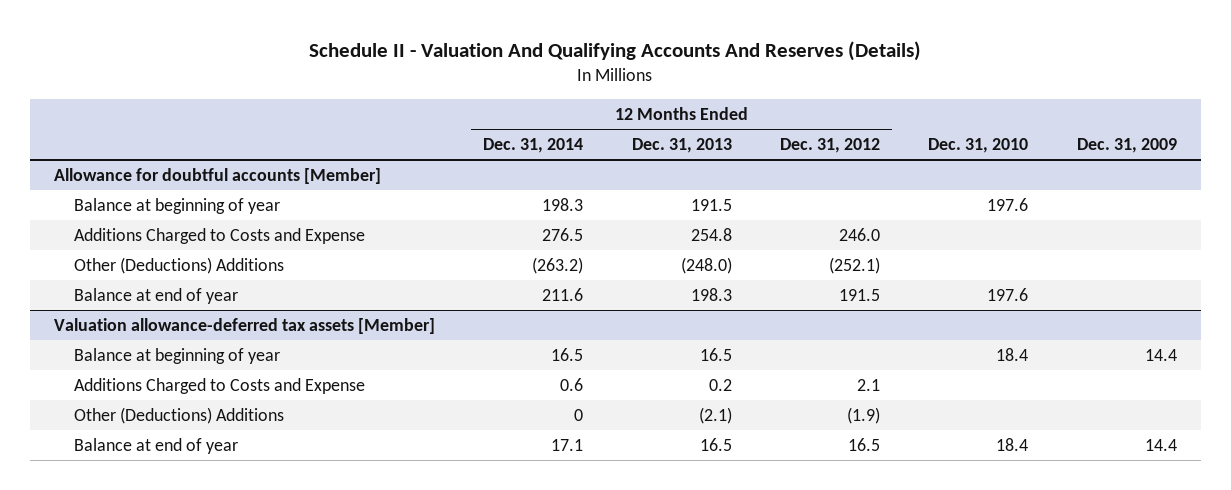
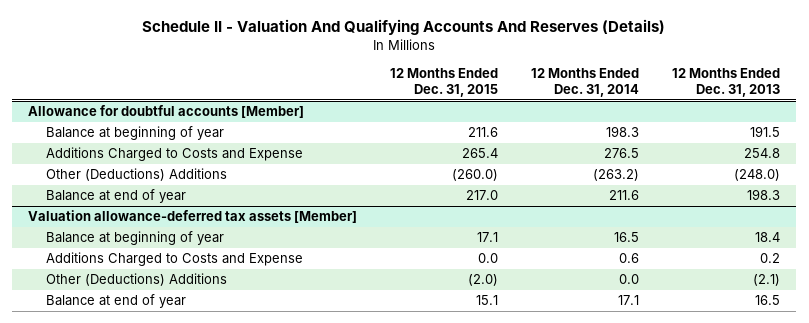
[779,137,880,153] Dec. 31, 2012 -> none
[928,137,1029,153] Dec. 31, 2010 -> none
[1076,137,1177,153] Dec. 31, 2009 -> none
none -> [390,67,499,98] 12 Months Ended Dec. 31, 2015
[699,347,732,361] 16.5 -> [755,232,781,243] 18.4
[574,408,584,421] 0 -> [619,274,640,285] 0.0

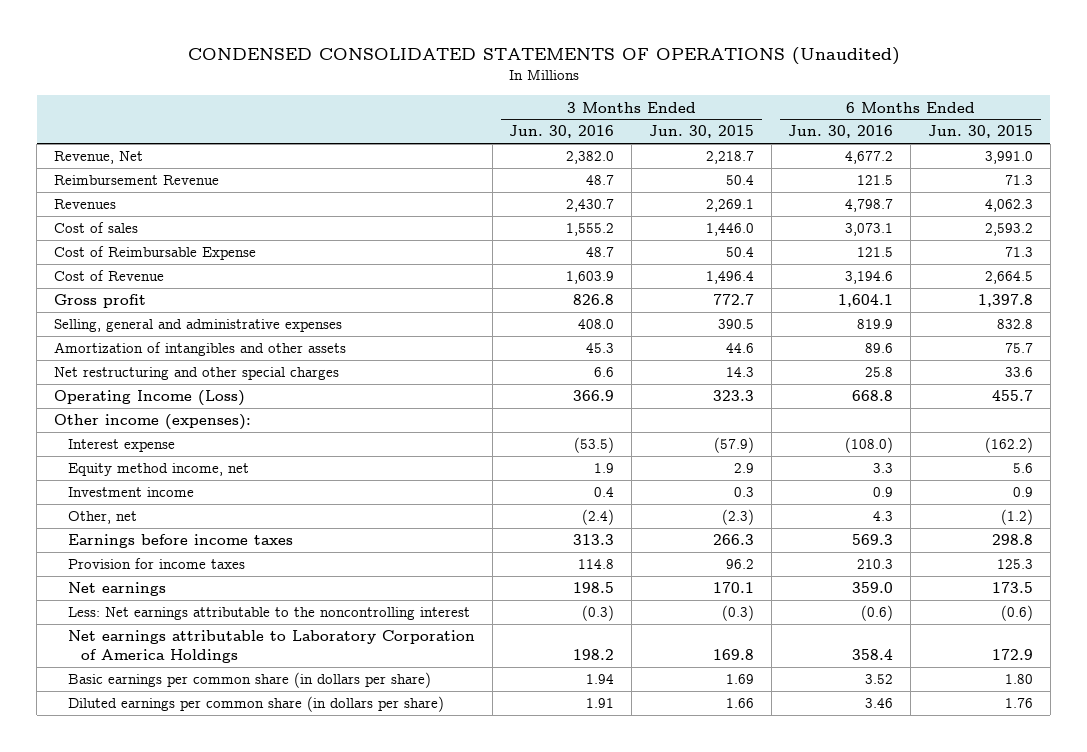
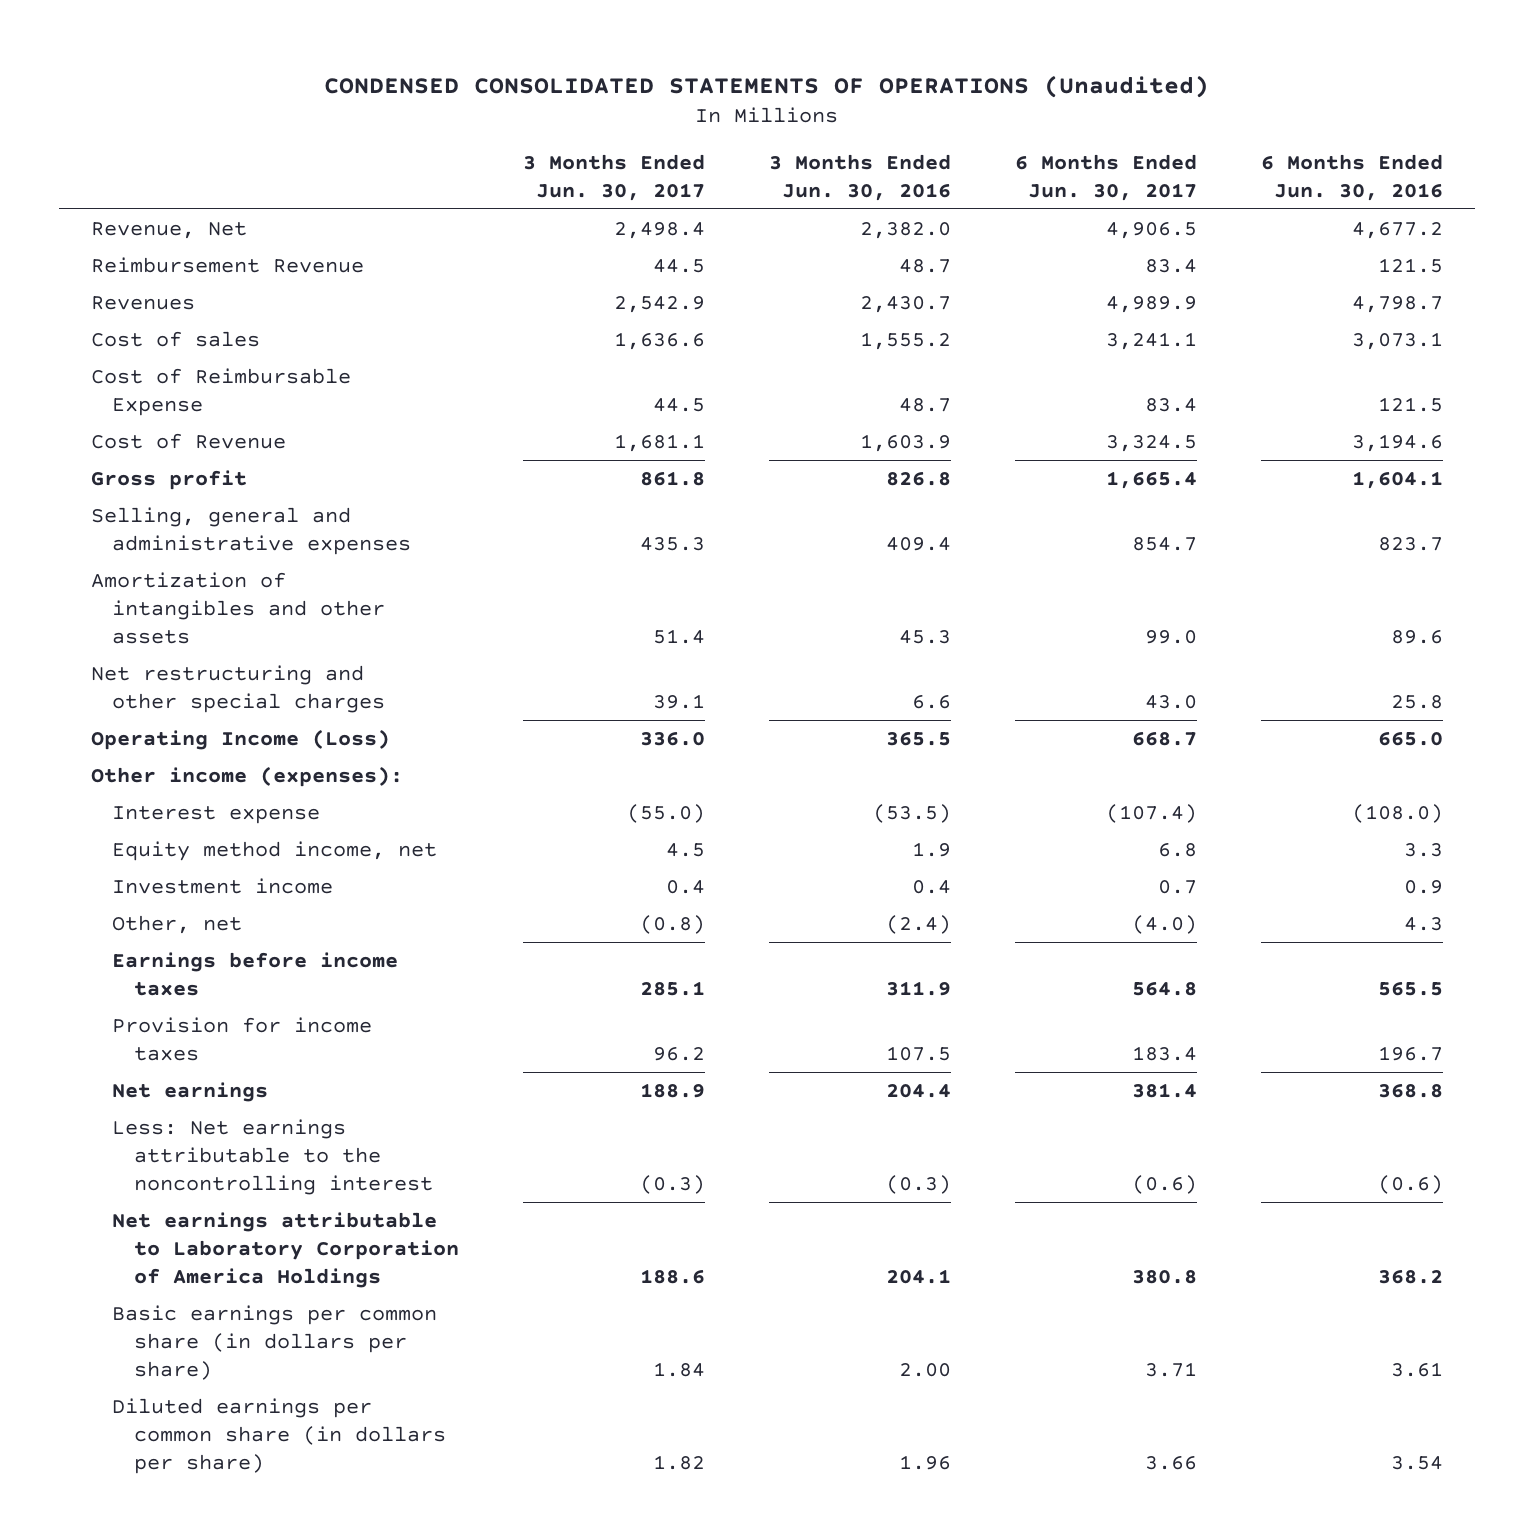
[648,125,754,139] Jun. 30, 2015 -> none
[927,125,1033,139] Jun. 30, 2015 -> none
none -> [522,153,705,202] 3 Months Ended Jun. 30, 2017
none -> [1015,153,1198,202] 6 Months Ended Jun. 30, 2017
[578,319,615,330] 408.0 -> [886,536,952,551] 409.4
[857,319,894,330] 819.9 -> [1378,536,1444,551] 823.7
[573,390,615,402] 366.9 -> [886,731,952,746] 365.5
[852,390,894,402] 668.8 -> [1378,731,1444,746] 665.0
[573,534,615,546] 313.3 -> [886,980,952,996] 311.9
[852,534,894,546] 569.3 -> [1378,981,1444,996] 565.5
[578,559,615,570] 114.8 -> [886,1045,952,1061] 107.5
[857,559,894,570] 210.3 -> [1378,1045,1444,1061] 196.7
[573,582,615,594] 198.5 -> [886,1083,952,1098] 204.4
[852,582,894,594] 359.0 -> [1378,1083,1444,1098] 368.8
[573,649,615,661] 198.2 -> [886,1269,952,1285] 204.1
[852,649,894,661] 358.4 -> [1378,1270,1444,1285] 368.2
[586,674,615,685] 1.94 -> [899,1363,952,1378] 2.00
[865,674,894,685] 3.52 -> [1391,1362,1444,1378] 3.61
[586,698,615,709] 1.91 -> [899,1455,952,1471] 1.96
[865,698,894,709] 3.46 -> [1391,1456,1444,1471] 3.54

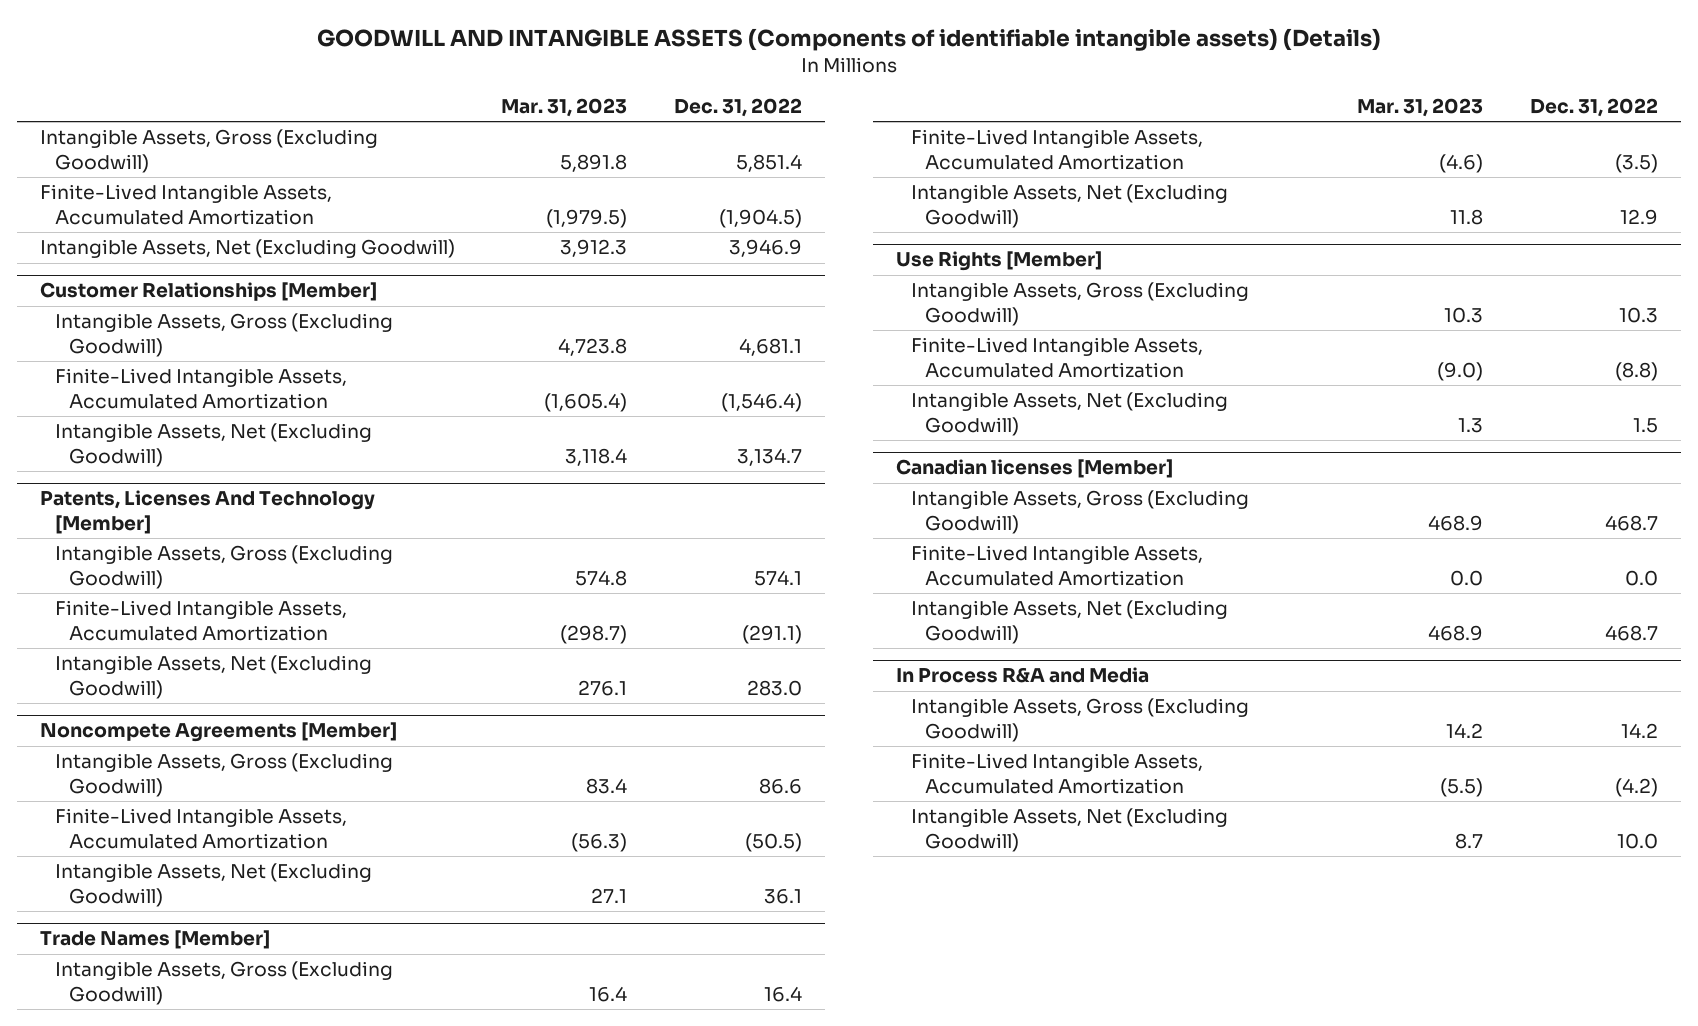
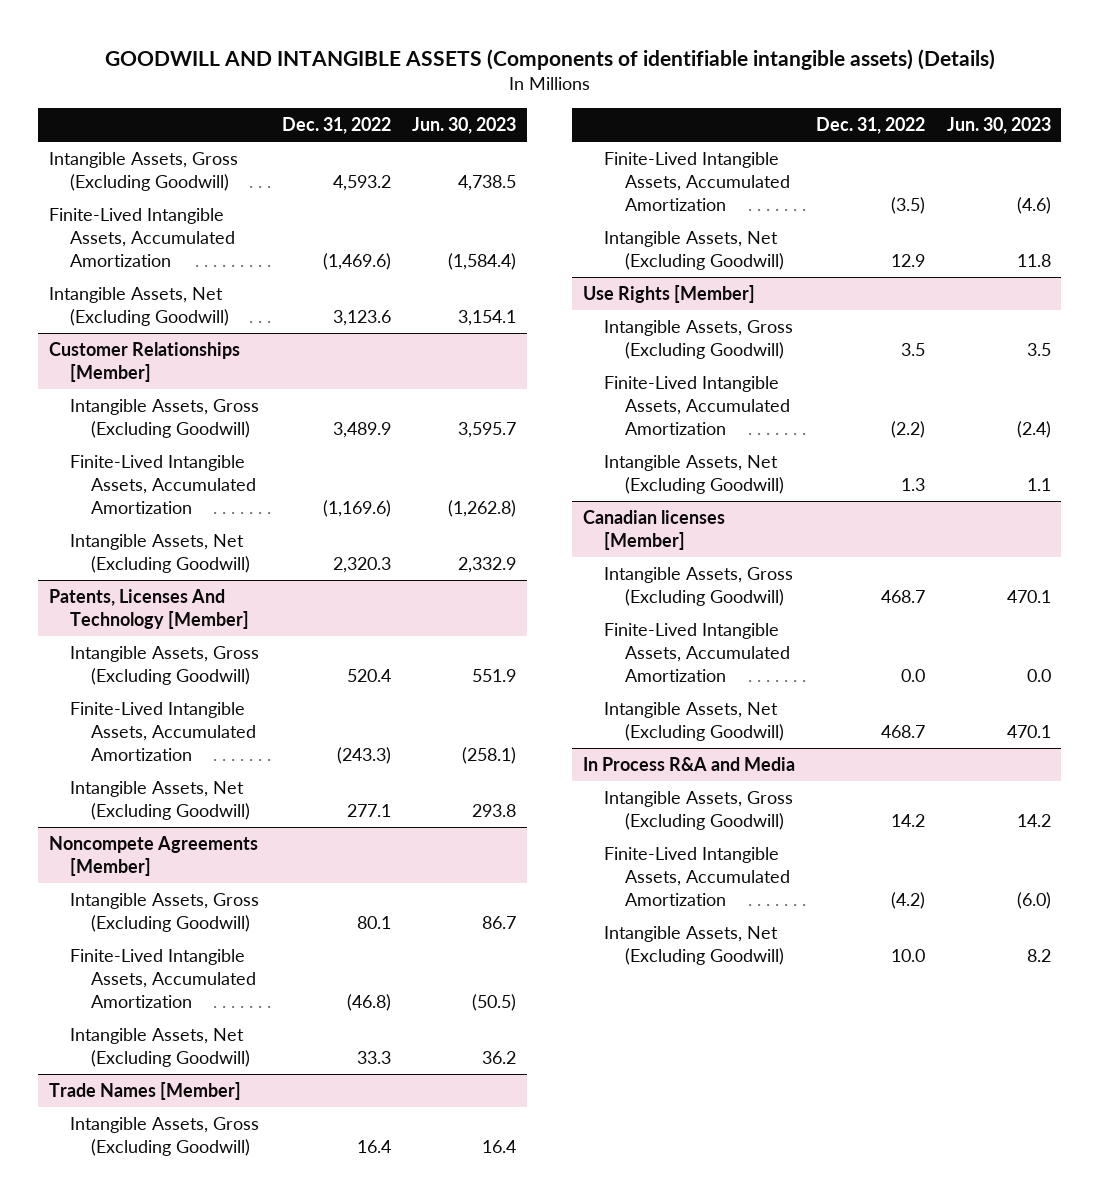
[501,97,628,117] Mar. 31, 2023 -> none
none -> [412,117,517,135] Jun. 30, 2023
[735,153,802,172] 5,851.4 -> [332,174,391,191] 4,593.2
[718,208,802,228] (1,904.5) -> [322,252,391,270] (1,469.6)
[728,239,802,258] 3,946.9 -> [332,309,391,326] 3,123.6
[738,337,802,356] 4,681.1 -> [332,421,391,438] 3,489.9
[720,392,802,412] (1,546.4) -> [322,499,391,517] (1,169.6)
[736,447,802,466] 3,134.7 -> [332,556,391,573] 2,320.3
[753,569,802,586] 574.1 -> [346,668,391,682] 520.4
[741,624,802,644] (291.1) -> [336,746,391,764] (243.3)
[746,679,802,696] 283.0 -> [346,803,391,817] 277.1
[758,777,802,794] 86.6 -> [356,915,391,929] 80.1
[744,832,802,852] (50.5) -> [346,993,391,1011] (46.8)
[763,888,802,904] 36.1 -> [356,1050,391,1064] 33.3
[1618,306,1658,323] 10.3 -> [901,342,926,356] 3.5
[1614,361,1658,381] (8.8) -> [891,420,926,438] (2.2)
[1632,417,1658,433] 1.5 -> [901,477,926,491] 1.3

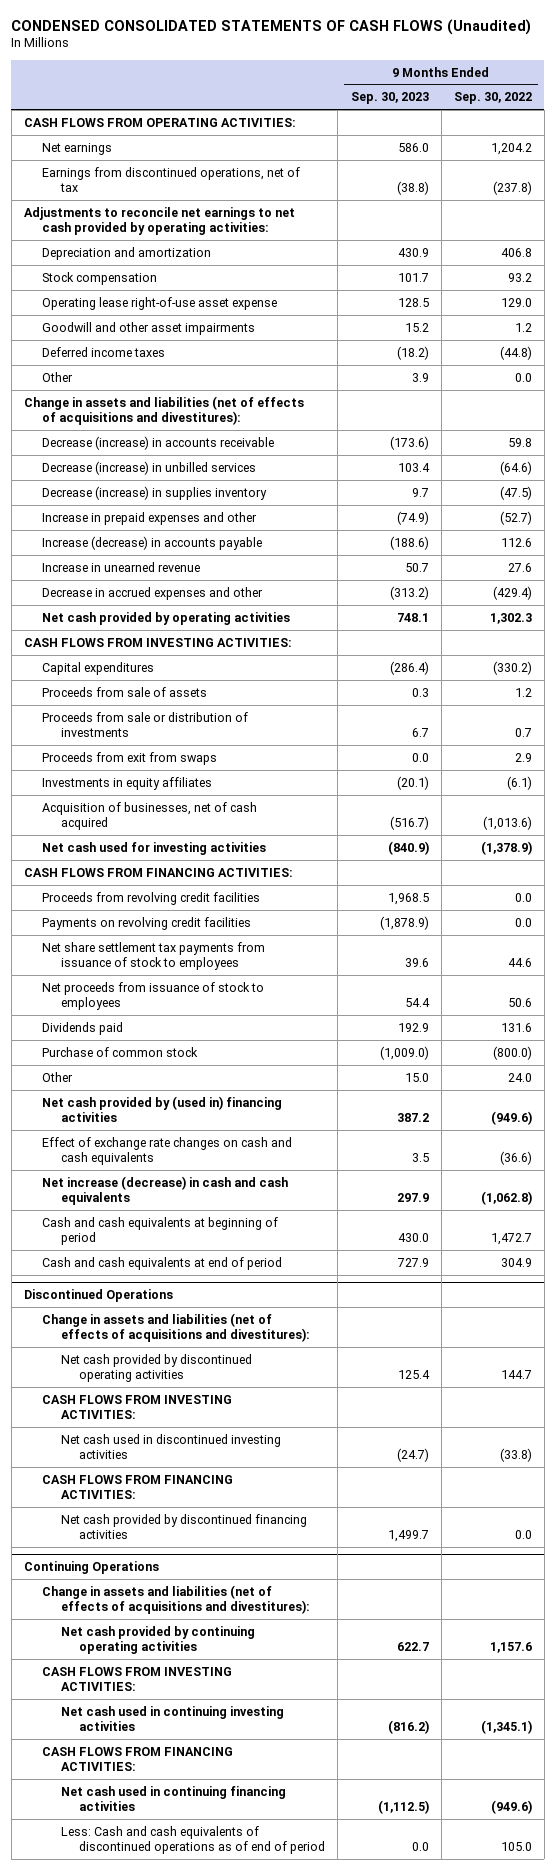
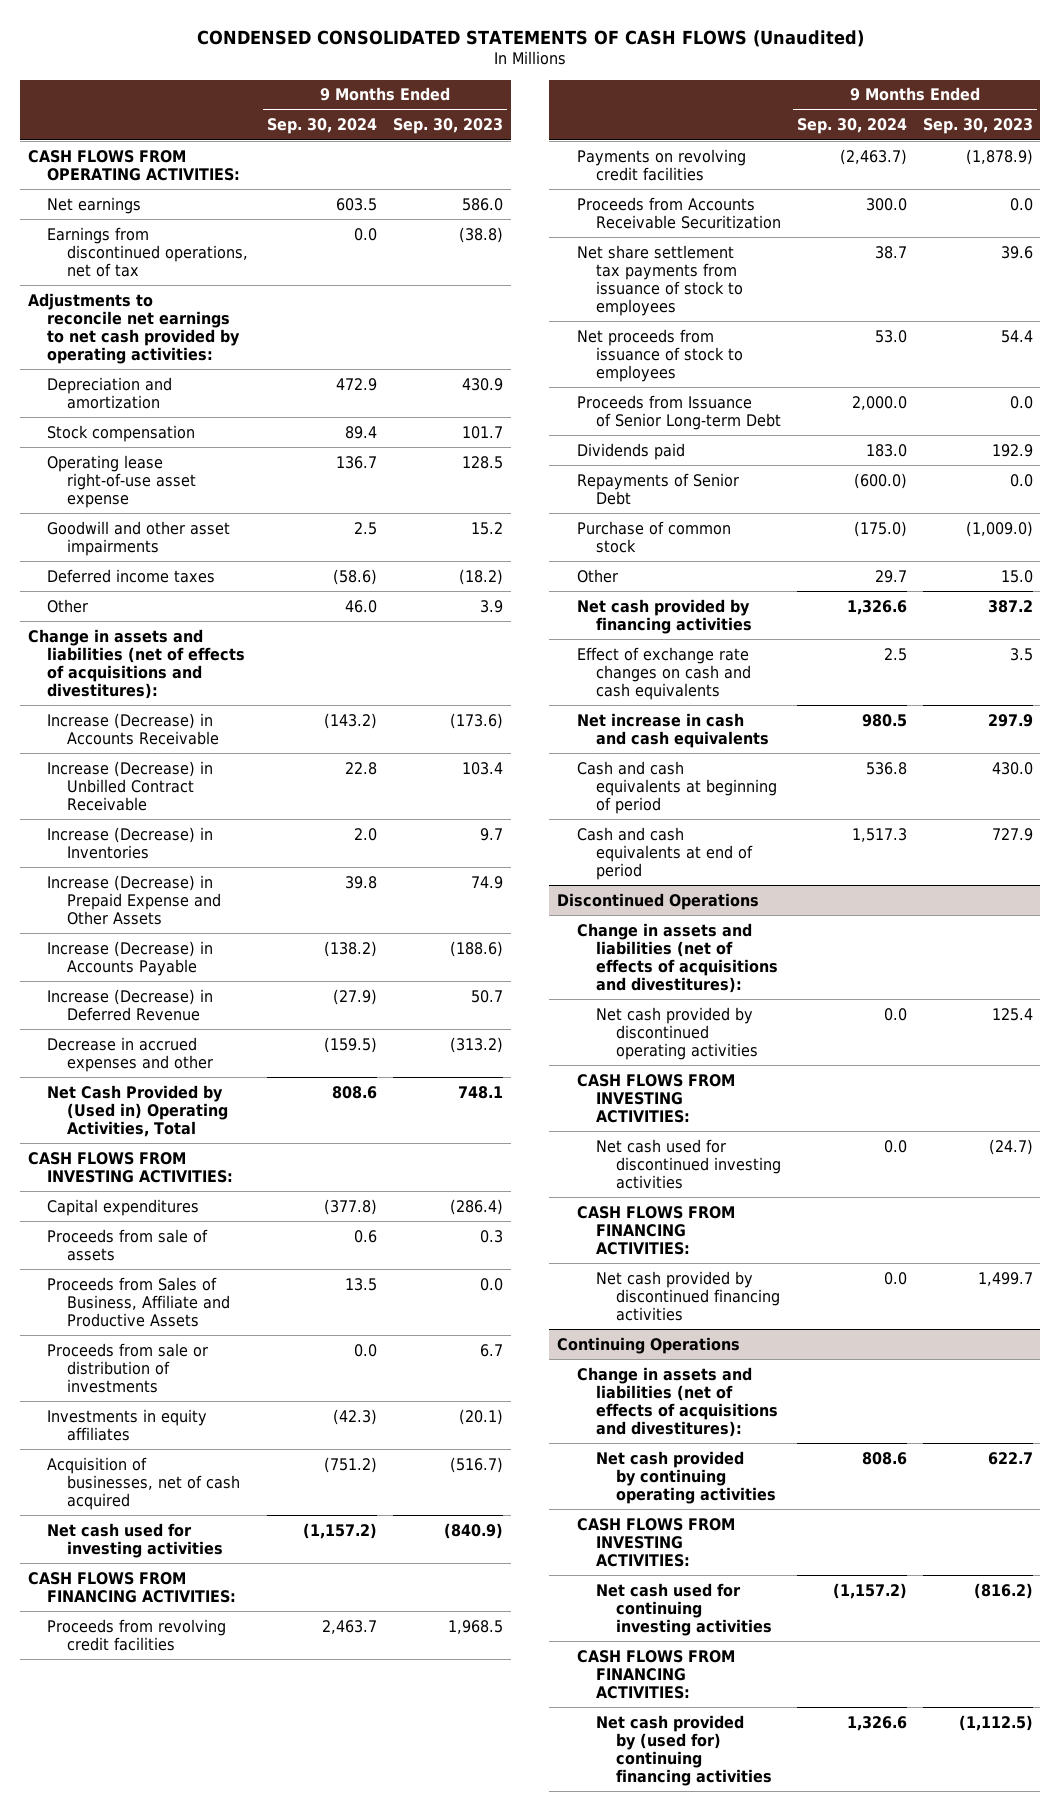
[453,92,532,105] Sep. 30, 2022 -> none
none -> [267,118,378,135] Sep. 30, 2024
[42,435,275,450] Decrease (increase) in accounts receivable -> [47,712,219,745] Increase (Decrease) in Accounts Receivable
[42,460,257,475] Decrease (increase) in unbilled services -> [47,760,214,811] Increase (Decrease) in Unbilled Contract Receivable
[42,485,268,500] Decrease (increase) in supplies inventory -> [47,826,214,859] Increase (Decrease) in Inventories
[42,511,258,525] Increase in prepaid expenses and other -> [47,874,221,925] Increase (Decrease) in Prepaid Expense and Other Assets
[396,510,429,525] (74.9) -> [471,875,504,889] 74.9
[42,535,263,550] Increase (decrease) in accounts payable -> [47,940,214,976] Increase (Decrease) in Accounts Payable
[42,561,201,572] Increase in unearned revenue -> [47,988,214,1021] Increase (Decrease) in Deferred Revenue
[42,611,291,625] Net cash provided by operating activities -> [47,1084,228,1137] Net Cash Provided by (Used in) Operating Activities, Total
none -> [47,1276,230,1327] Proceeds from Sales of Business, Affiliate and Productive Assets
[42,751,218,765] Proceeds from exit from swaps -> none
none -> [576,196,782,229] Proceeds from Accounts Receivable Securitization
none -> [576,394,782,430] Proceeds from Issuance of Senior Long-term Debt
none -> [576,472,739,505] Repayments of Senior Debt
[42,1095,283,1123] Net cash provided by (used in) financing activities -> [576,598,753,634] Net cash provided by financing activities
[42,1175,289,1206] Net increase (decrease) in cash and cash equivalents -> [576,712,770,748] Net increase in cash and cash equivalents
[60,1433,281,1460] Net cash used in discontinued investing activities -> [596,1138,781,1189] Net cash used for discontinued investing activities
[60,1705,284,1732] Net cash used in continuing investing activities -> [596,1582,772,1636] Net cash used for continuing investing activities
[60,1825,326,1855] Less: Cash and cash equivalents of discontinued operations as of end of period -> none
[60,1785,286,1812] Net cash used in continuing financing activities -> [596,1714,772,1786] Net cash provided by (used for) continuing financing activities

